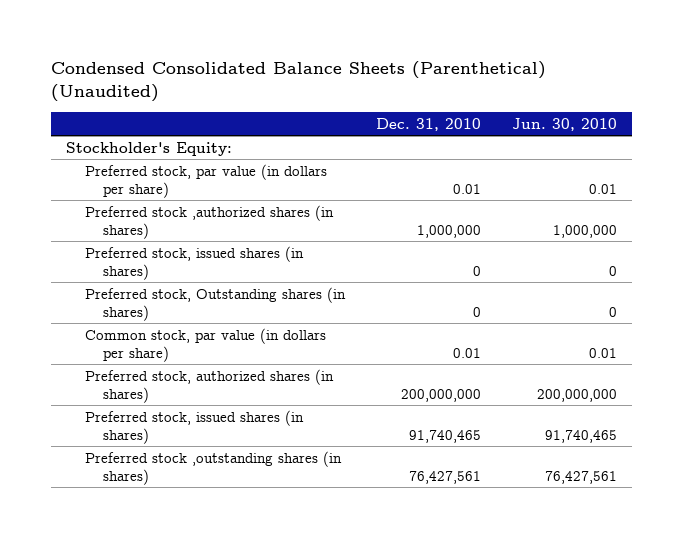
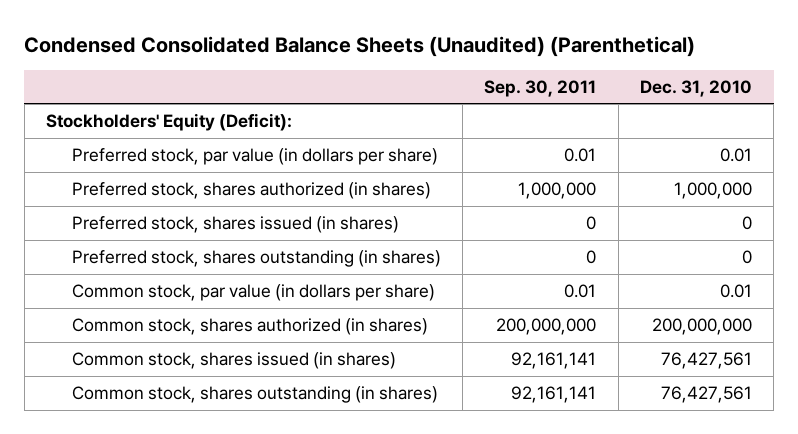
[50,61,546,103] Condensed Consolidated Balance Sheets (Parenthetical) (Unaudited) -> [24,35,696,57] Condensed Consolidated Balance Sheets (Unaudited) (Parenthetical)
[511,117,617,131] Jun. 30, 2010 -> none
none -> [484,79,597,97] Sep. 30, 2011
[66,141,233,156] Stockholder's Equity: -> [46,113,293,132] Stockholders' Equity (Deficit):
[84,204,334,239] Preferred stock ,authorized shares (in shares) -> [71,182,431,200] Preferred stock, shares authorized (in shares)
[84,245,304,280] Preferred stock, issued shares (in shares) -> [71,216,399,234] Preferred stock, shares issued (in shares)
[84,286,346,321] Preferred stock, Outstanding shares (in shares) -> [71,250,441,268] Preferred stock, shares outstanding (in shares)
[84,368,334,403] Preferred stock, authorized shares (in shares) -> [71,318,428,336] Common stock, shares authorized (in shares)
[84,409,304,444] Preferred stock, issued shares (in shares) -> [71,352,396,370] Common stock, shares issued (in shares)
[408,429,481,443] 91,740,465 -> [660,352,752,370] 76,427,561
[84,450,342,485] Preferred stock ,outstanding shares (in shares) -> [71,386,438,404] Common stock, shares outstanding (in shares)

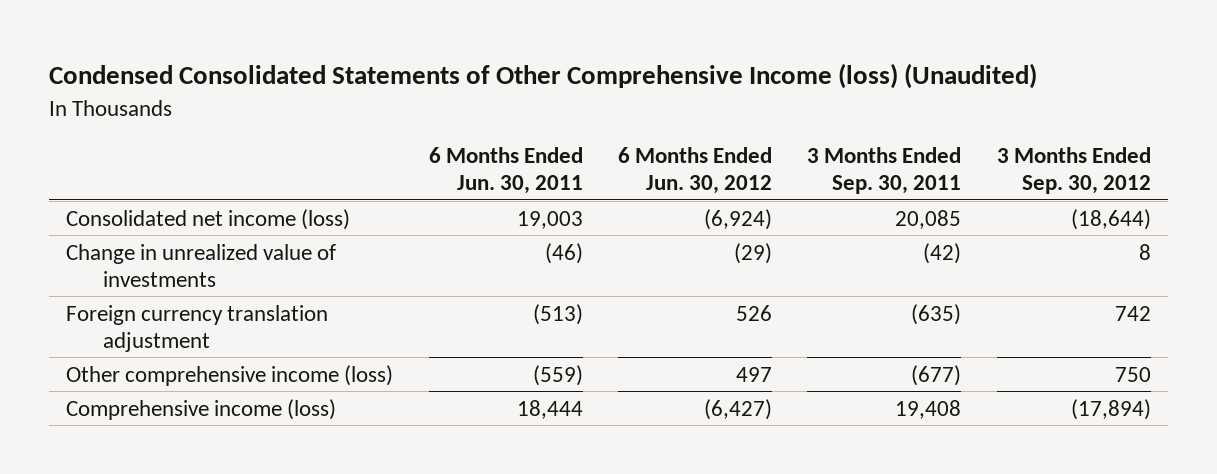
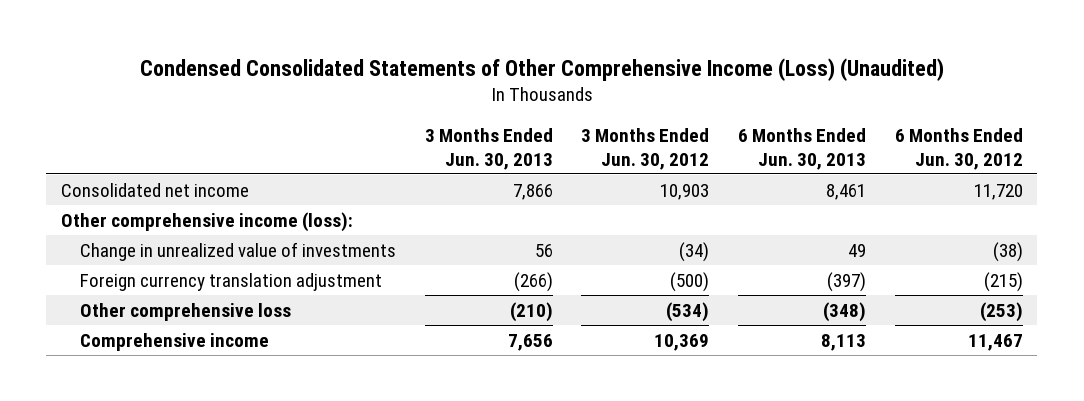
[48,63,1037,90] Condensed Consolidated Statements of Other Comprehensive Income (loss) (Unaudited) -> [139,57,944,81] Condensed Consolidated Statements of Other Comprehensive Income (Loss) (Unaudited)
[428,147,583,195] 6 Months Ended Jun. 30, 2011 -> none
[807,147,962,195] 3 Months Ended Sep. 30, 2011 -> none
[996,147,1151,195] 3 Months Ended Sep. 30, 2012 -> none
none -> [424,127,553,170] 3 Months Ended Jun. 30, 2013
none -> [581,127,710,170] 3 Months Ended Jun. 30, 2012
none -> [738,127,867,170] 6 Months Ended Jun. 30, 2013
[66,208,351,230] Consolidated net income (loss) -> [60,182,249,197] Consolidated net income
[704,208,773,230] (6,924) -> [973,183,1023,200] 11,720
none -> [60,211,353,232] Other comprehensive income (loss):
[734,242,773,264] (29) -> [992,241,1023,262] (38)
[736,304,773,321] 526 -> [983,271,1023,292] (215)
[66,364,394,386] Other comprehensive income (loss) -> [80,302,292,321] Other comprehensive loss
[736,366,773,382] 497 -> [979,301,1023,322] (253)
[66,398,337,420] Comprehensive income (loss) -> [80,332,270,351] Comprehensive income
[704,398,773,420] (6,427) -> [967,333,1023,351] 11,467

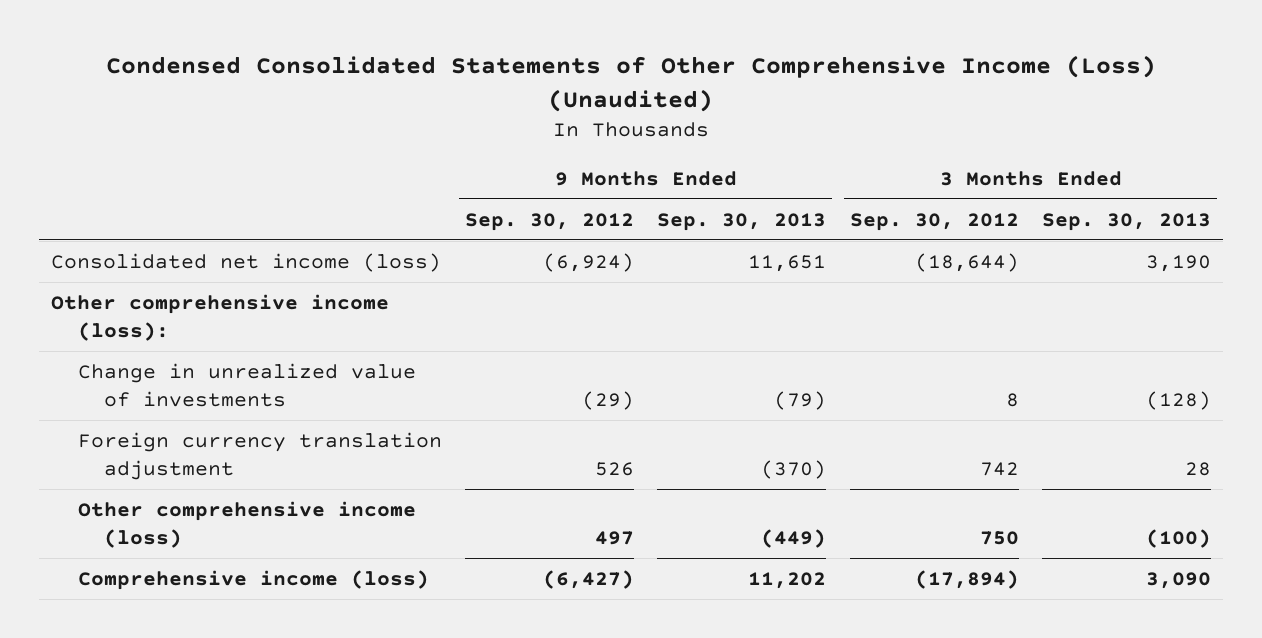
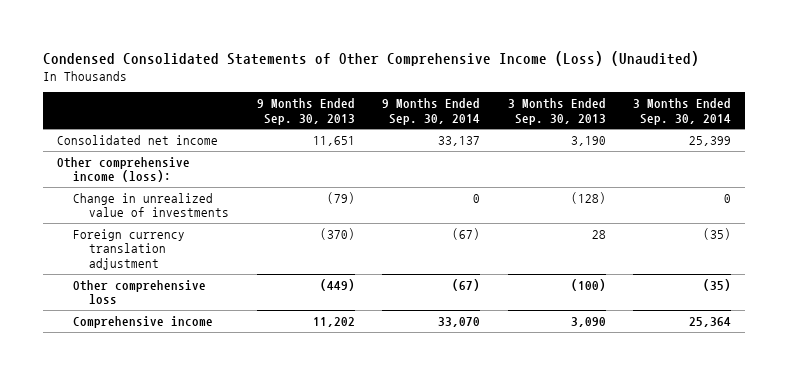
[464,212,634,231] Sep. 30, 2012 -> none
[849,212,1019,231] Sep. 30, 2012 -> none
none -> [382,98,481,125] 9 Months Ended Sep. 30, 2014
none -> [633,98,732,125] 3 Months Ended Sep. 30, 2014
[51,252,442,272] Consolidated net income (loss) -> [57,134,219,145] Consolidated net income
[77,500,416,548] Other comprehensive income (loss) -> [73,279,207,305] Other comprehensive loss
[77,569,429,590] Comprehensive income (loss) -> [73,315,214,328] Comprehensive income

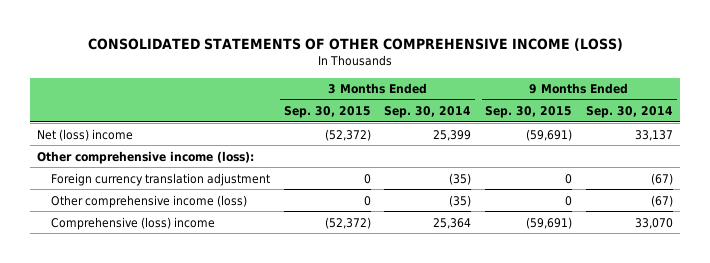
[43,50,700,66] Condensed Consolidated Statements of Other Comprehensive Income (Loss) (Unaudited) -> [88,37,624,51] CONSOLIDATED STATEMENTS OF OTHER COMPREHENSIVE INCOME (LOSS)
[256,98,355,125] 9 Months Ended Sep. 30, 2013 -> none
[507,98,606,125] 3 Months Ended Sep. 30, 2013 -> none
none -> [283,106,371,119] Sep. 30, 2015
none -> [485,106,573,119] Sep. 30, 2015
[57,134,219,145] Consolidated net income -> [36,128,133,141] Net (loss) income
[73,192,230,218] Change in unrealized value of investments -> none
[73,279,207,305] Other comprehensive loss -> [50,194,247,208] Other comprehensive income (loss)
[73,315,214,328] Comprehensive income -> [50,216,215,230] Comprehensive (loss) income

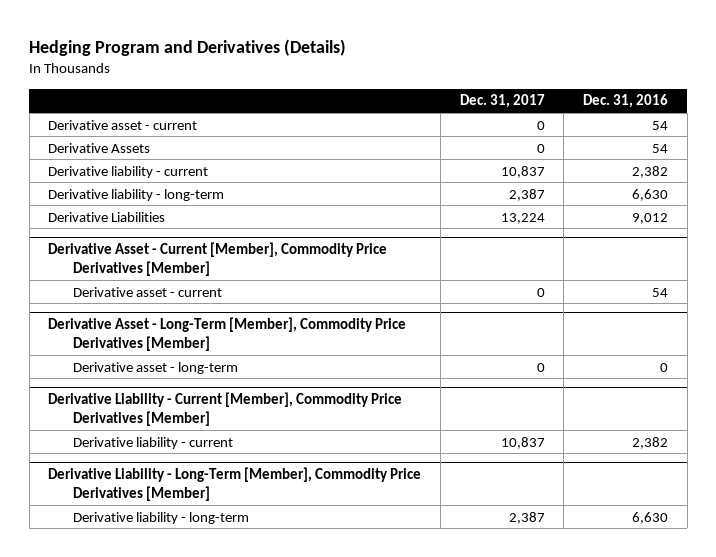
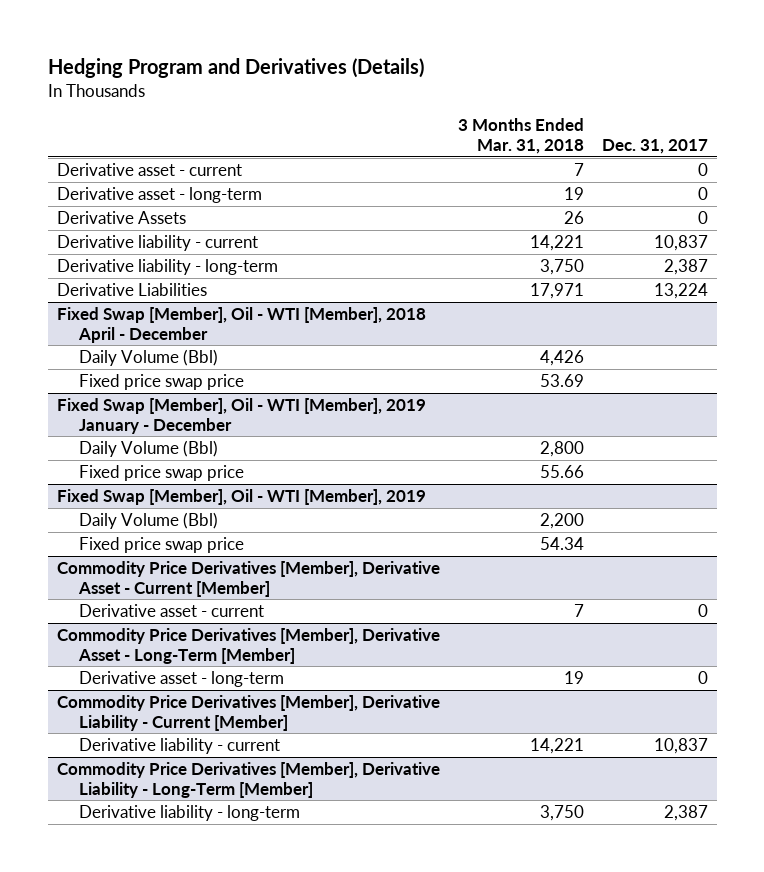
[582,94,668,109] Dec. 31, 2016 -> none
none -> [457,118,584,155] 3 Months Ended Mar. 31, 2018
none -> [56,186,262,203] Derivative asset - long-term
none -> [56,306,426,343] Fixed Swap [Member], Oil - WTI [Member], 2018 April - December
none -> [78,348,218,366] Daily Volume (Bbl)
none -> [78,373,244,390] Fixed price swap price
none -> [56,397,426,434] Fixed Swap [Member], Oil - WTI [Member], 2019 January - December
none -> [78,439,218,457] Daily Volume (Bbl)
none -> [78,464,244,481] Fixed price swap price
none -> [56,488,426,505] Fixed Swap [Member], Oil - WTI [Member], 2019
none -> [78,511,218,529] Daily Volume (Bbl)
none -> [78,536,244,553] Fixed price swap price
[48,242,388,276] Derivative Asset - Current [Member], Commodity Price Derivatives [Member] -> [56,560,440,597] Commodity Price Derivatives [Member], Derivative Asset - Current [Member]
[48,317,407,351] Derivative Asset - Long-Term [Member], Commodity Price Derivatives [Member] -> [56,627,440,664] Commodity Price Derivatives [Member], Derivative Asset - Long-Term [Member]
[48,392,403,426] Derivative Liability - Current [Member], Commodity Price Derivatives [Member] -> [56,694,440,731] Commodity Price Derivatives [Member], Derivative Liability - Current [Member]
[48,467,422,501] Derivative Liability - Long-Term [Member], Commodity Price Derivatives [Member] -> [56,761,440,798] Commodity Price Derivatives [Member], Derivative Liability - Long-Term [Member]

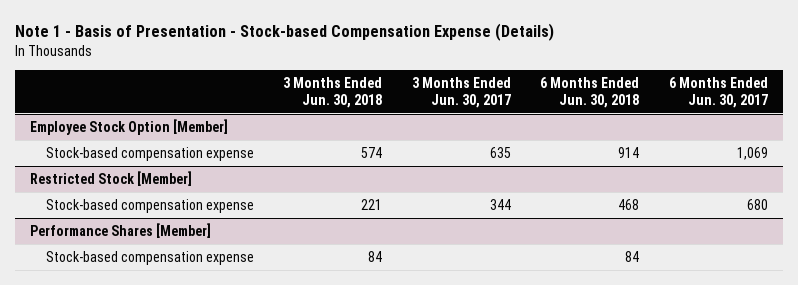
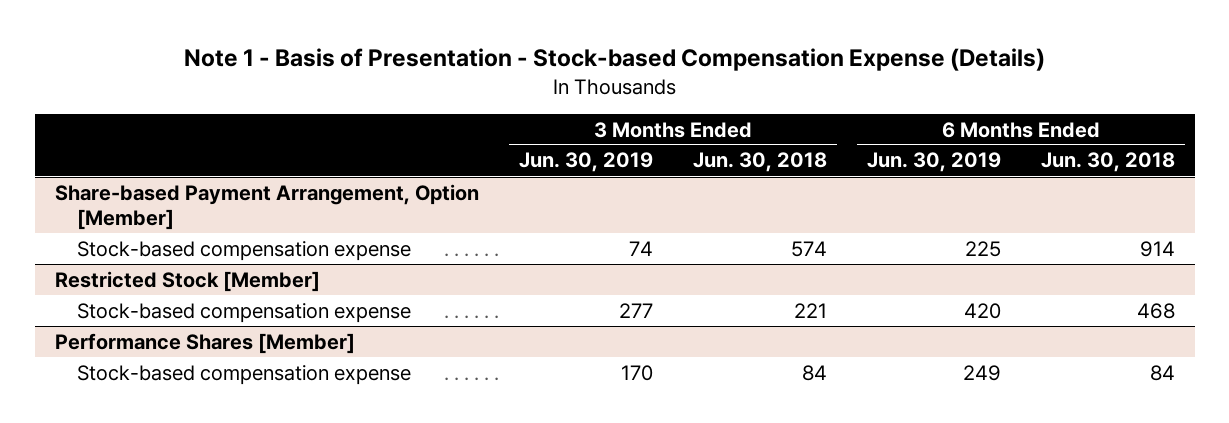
[411,76,511,109] 3 Months Ended Jun. 30, 2017 -> none
[668,76,768,109] 6 Months Ended Jun. 30, 2017 -> none
none -> [518,152,653,173] Jun. 30, 2019
none -> [866,152,1001,173] Jun. 30, 2019
[29,118,228,135] Employee Stock Option [Member] -> [54,183,479,230] Share-based Payment Arrangement, Option [Member]

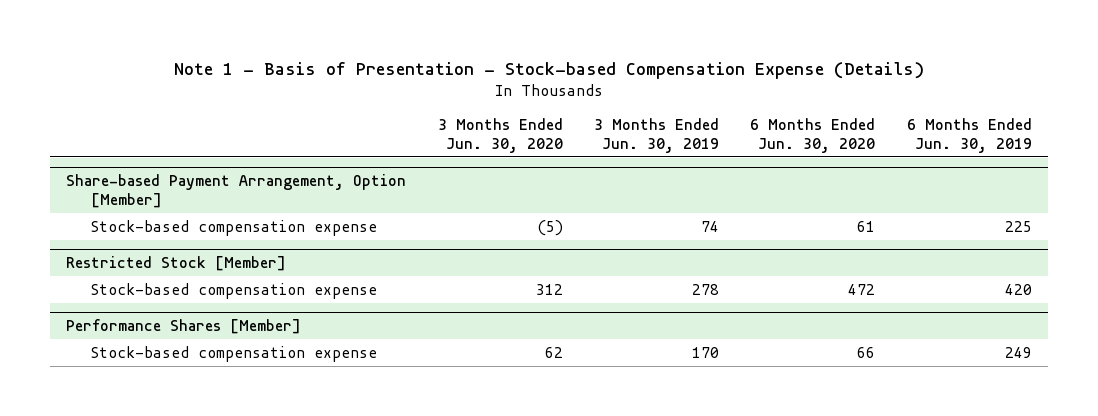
[692,152,827,173] Jun. 30, 2018 -> none
[1040,152,1175,173] Jun. 30, 2018 -> none
none -> [437,117,563,153] 3 Months Ended Jun. 30, 2020
none -> [750,117,876,153] 6 Months Ended Jun. 30, 2020
[618,302,653,318] 277 -> [691,283,719,295] 278

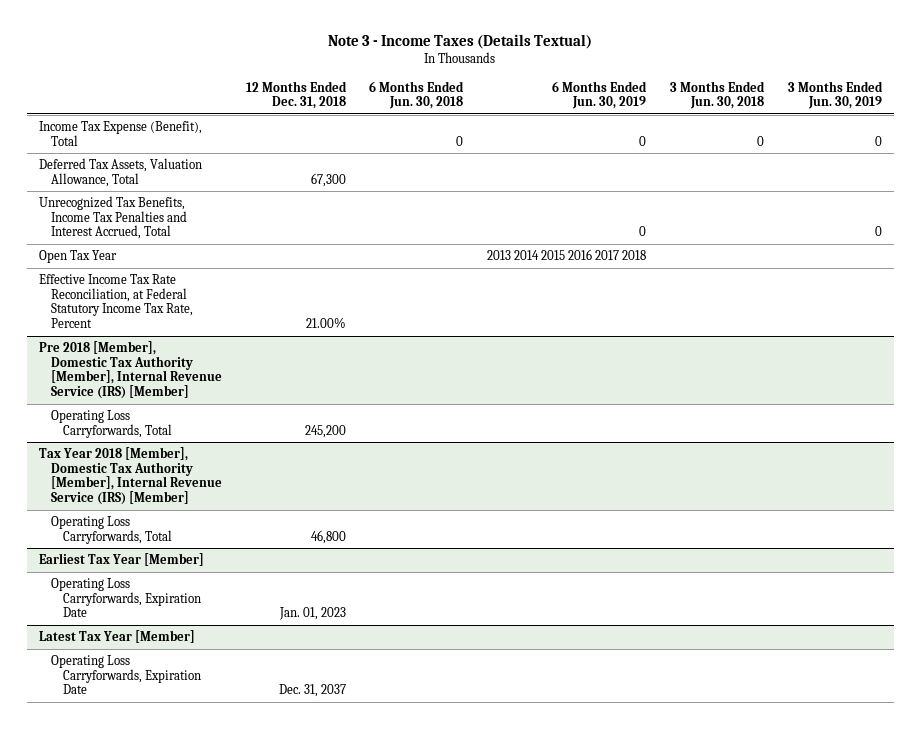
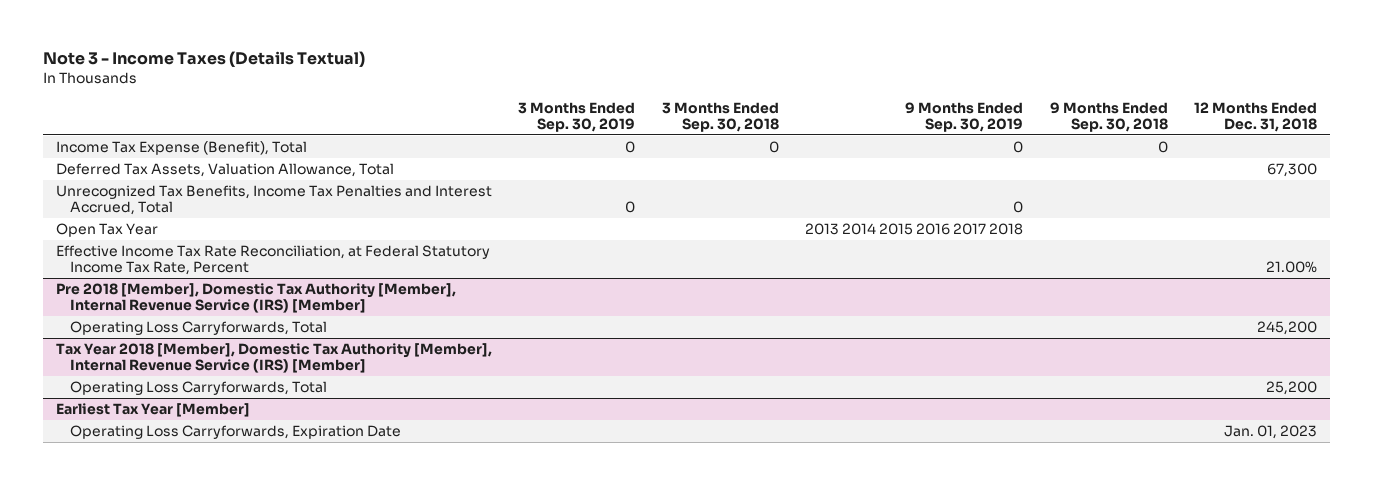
[369,80,465,110] 6 Months Ended Jun. 30, 2018 -> none
[552,80,648,110] 6 Months Ended Jun. 30, 2019 -> none
[670,80,766,110] 3 Months Ended Jun. 30, 2018 -> none
[788,80,884,110] 3 Months Ended Jun. 30, 2019 -> none
none -> [518,101,636,132] 3 Months Ended Sep. 30, 2019
none -> [661,101,779,132] 3 Months Ended Sep. 30, 2018
none -> [905,101,1024,132] 9 Months Ended Sep. 30, 2019
none -> [1049,101,1168,132] 9 Months Ended Sep. 30, 2018
[310,529,346,544] 46,800 -> [1265,381,1317,396] 25,200
[38,630,195,644] Latest Tax Year [Member] -> none
[50,655,202,695] Operating Loss Carryforwards, Expiration Date -> none

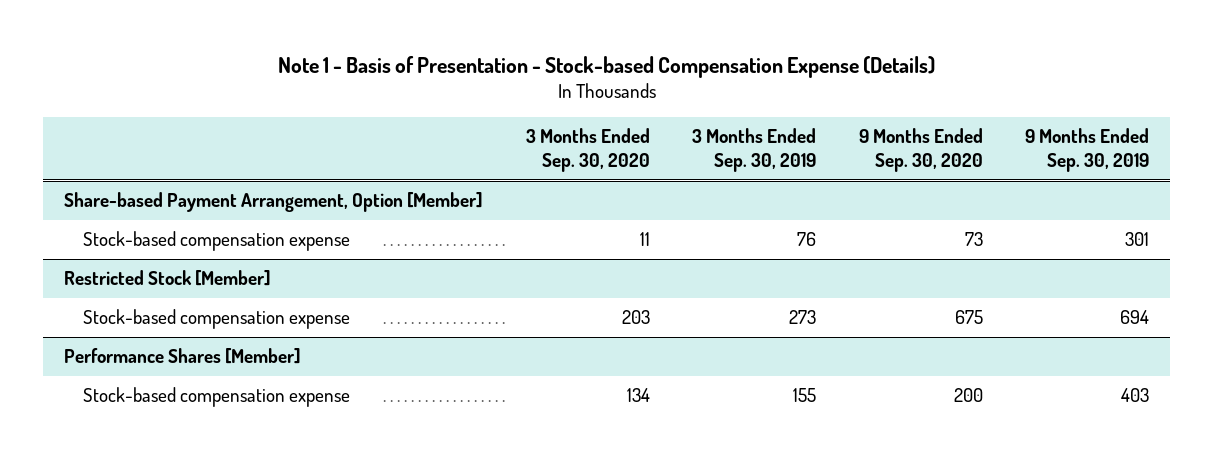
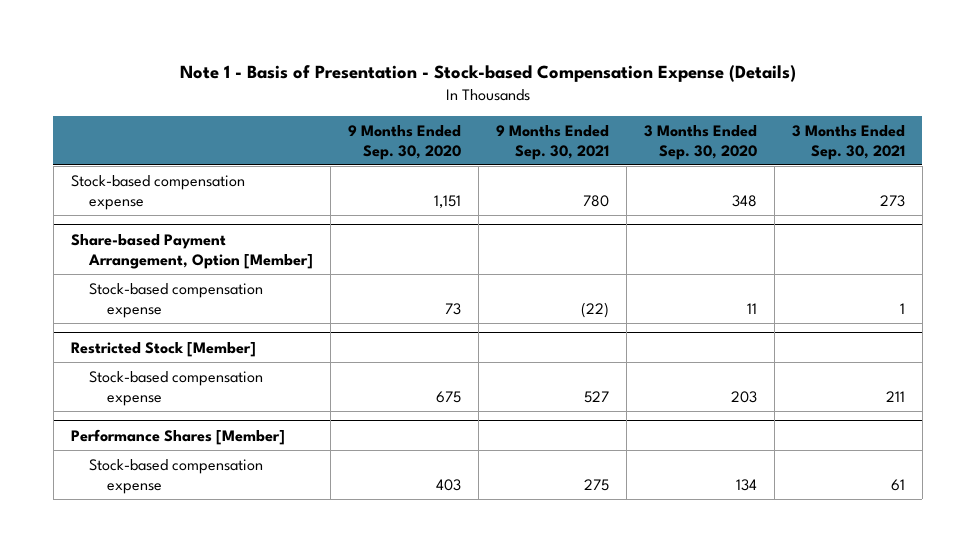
[692,128,817,173] 3 Months Ended Sep. 30, 2019 -> none
[1025,128,1150,173] 9 Months Ended Sep. 30, 2019 -> none
none -> [496,124,610,160] 9 Months Ended Sep. 30, 2021
none -> [792,124,906,160] 3 Months Ended Sep. 30, 2021
none -> [70,174,245,210] Stock-based compensation expense
[953,388,983,403] 200 -> [436,478,462,491] 403

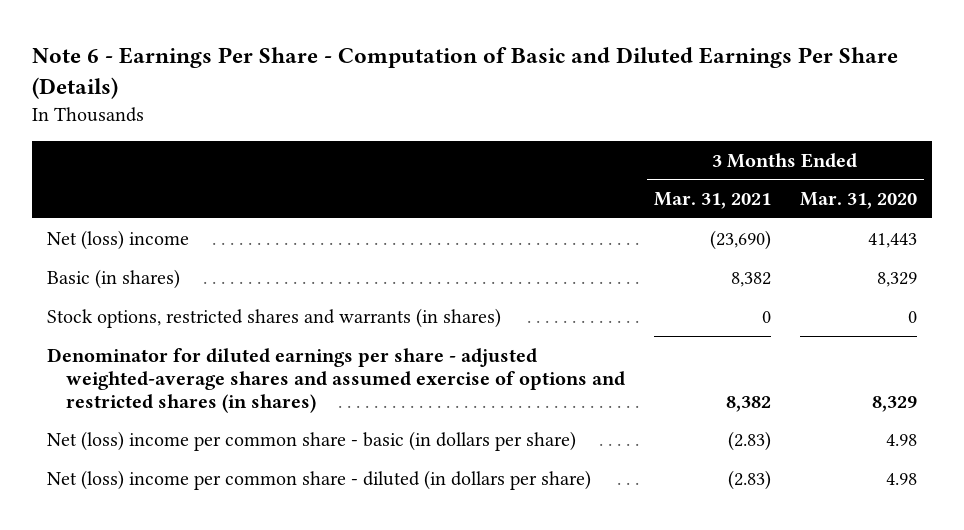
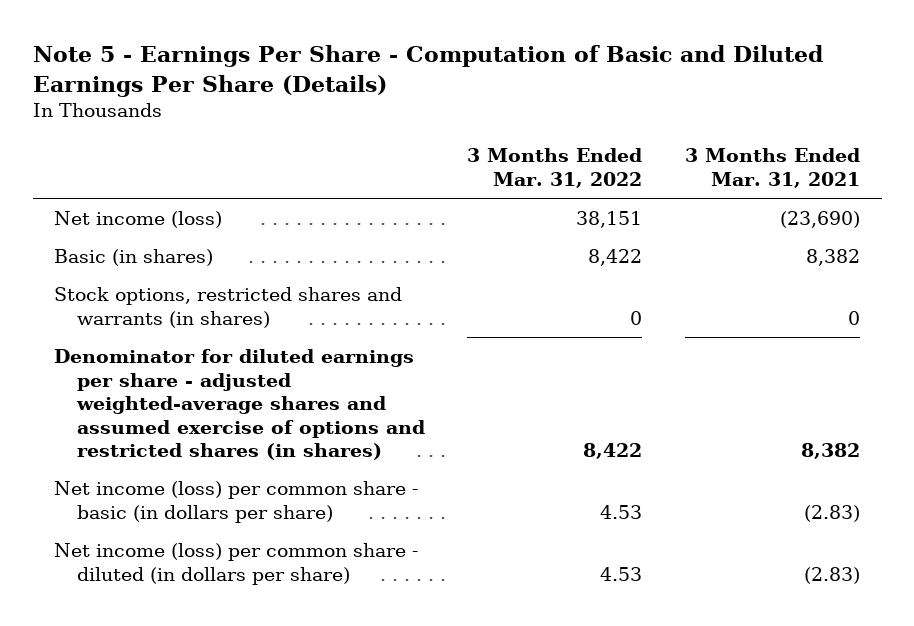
[32,47,899,100] Note 6 - Earnings Per Share - Computation of Basic and Diluted Earnings Per Share (Details) -> [32,45,823,97] Note 5 - Earnings Per Share - Computation of Basic and Diluted Earnings Per Share (Details)
[800,192,918,210] Mar. 31, 2020 -> none
none -> [467,148,643,188] 3 Months Ended Mar. 31, 2022
[47,229,190,250] Net (loss) income -> [54,211,223,229] Net income (loss)
[47,430,577,451] Net (loss) income per common share - basic (in dollars per share) -> [54,481,419,523] Net income (loss) per common share - basic (in dollars per share)
[47,469,592,490] Net (loss) income per common share - diluted (in dollars per share) -> [54,543,419,585] Net income (loss) per common share - diluted (in dollars per share)

